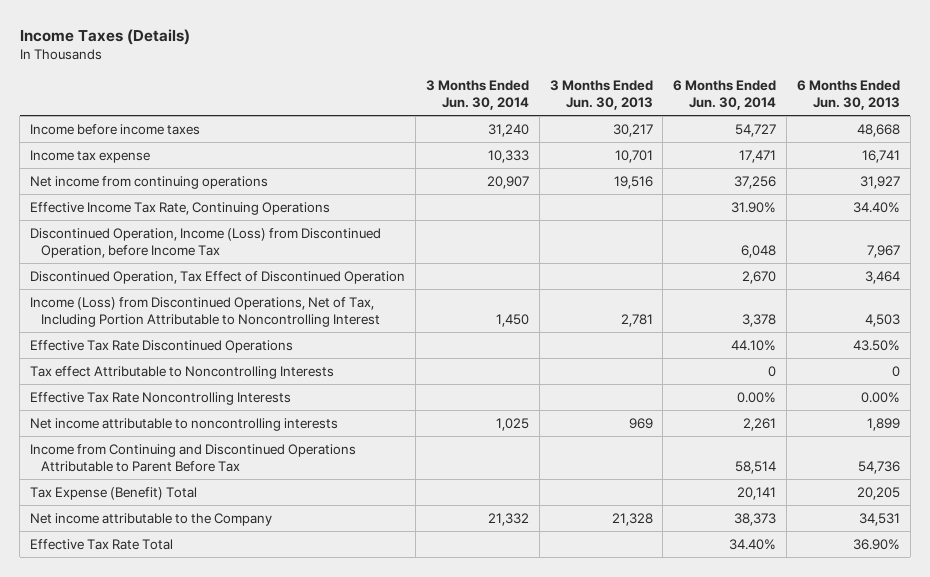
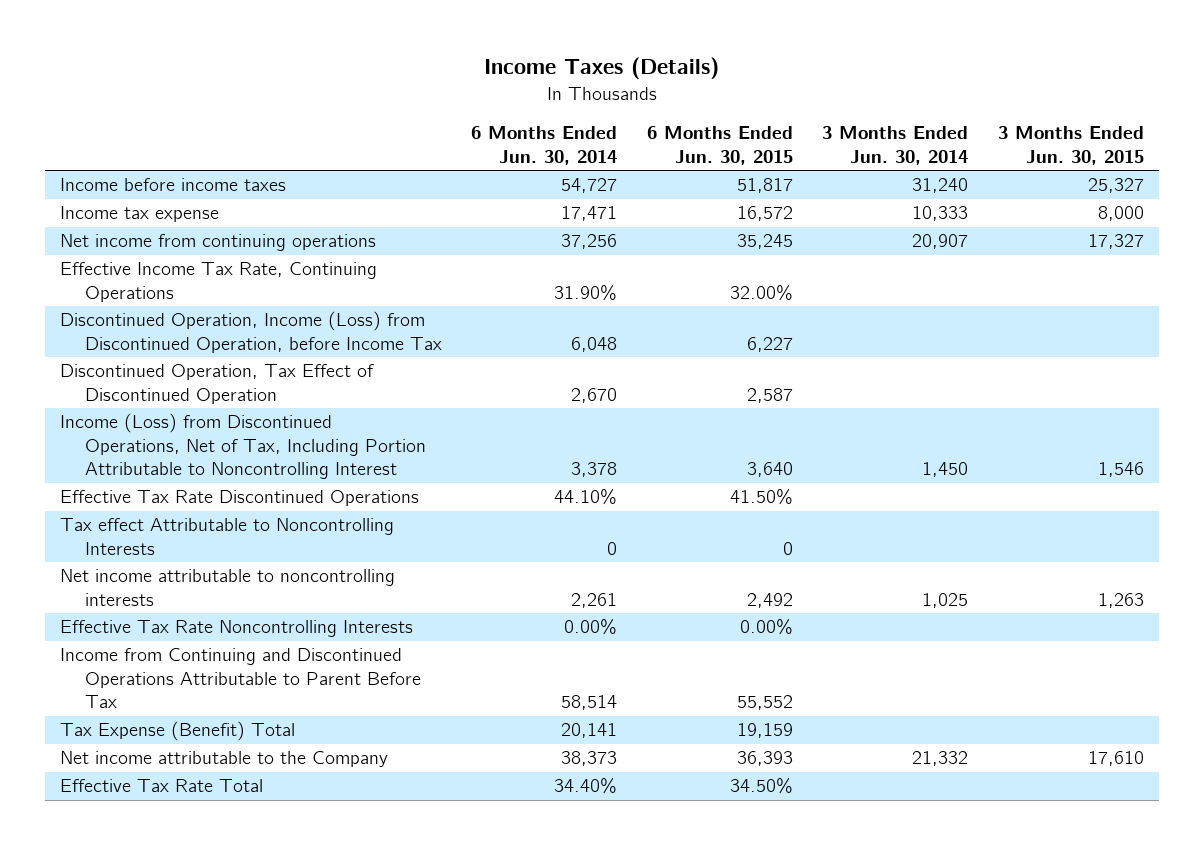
[549,79,653,110] 3 Months Ended Jun. 30, 2013 -> none
[796,79,900,110] 6 Months Ended Jun. 30, 2013 -> none
none -> [646,126,793,165] 6 Months Ended Jun. 30, 2015
none -> [997,126,1144,165] 3 Months Ended Jun. 30, 2015
[30,391,292,405] Effective Tax Rate Noncontrolling Interests -> [59,620,413,638] Effective Tax Rate Noncontrolling Interests

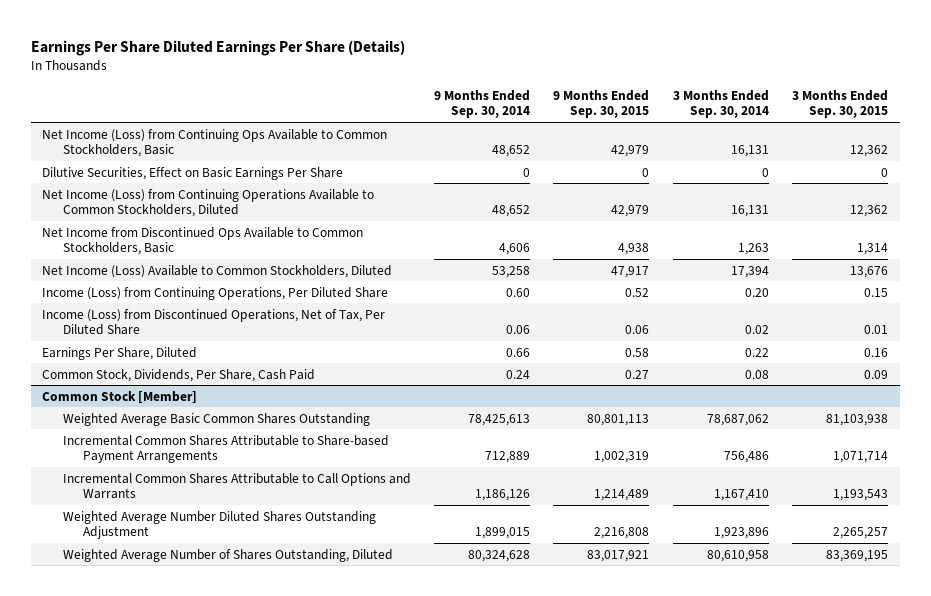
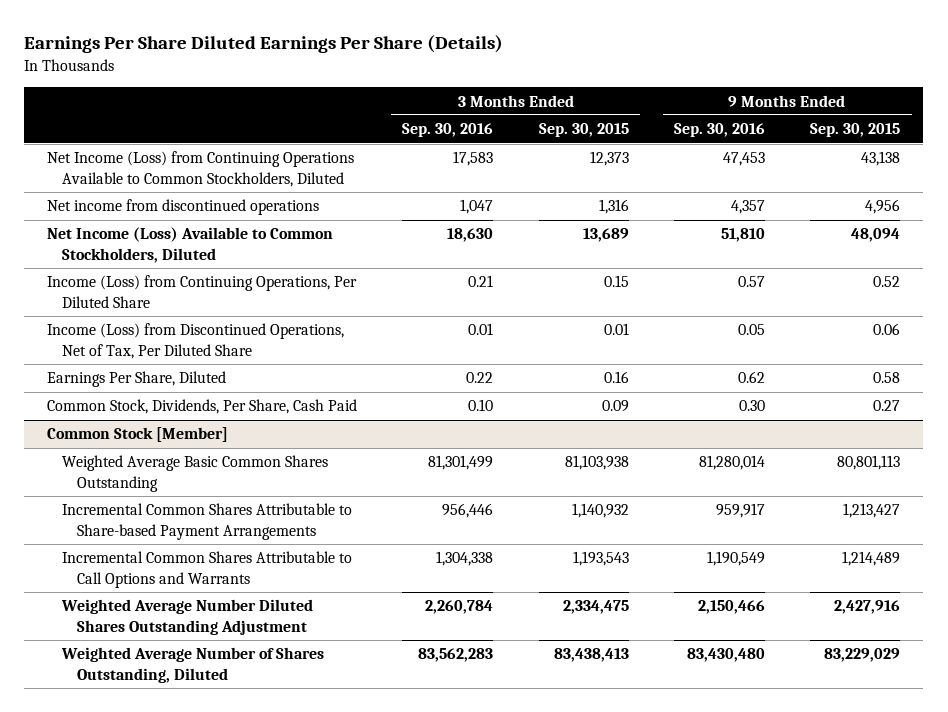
[434,89,531,119] 9 Months Ended Sep. 30, 2014 -> none
[672,89,769,119] 3 Months Ended Sep. 30, 2014 -> none
none -> [402,123,494,138] Sep. 30, 2016
none -> [674,123,766,138] Sep. 30, 2016
[42,128,388,158] Net Income (Loss) from Continuing Ops Available to Common Stockholders, Basic -> none
[42,166,344,180] Dilutive Securities, Effect on Basic Earnings Per Share -> none
[42,226,364,256] Net Income from Discontinued Ops Available to Common Stockholders, Basic -> none
[611,205,650,218] 42,979 -> [861,151,901,167] 43,138
[850,205,889,218] 12,362 -> [589,151,629,167] 12,373
none -> [47,199,320,216] Net income from discontinued operations
[611,265,650,278] 47,917 -> [851,228,901,243] 48,094
[850,265,889,278] 13,676 -> [582,228,629,243] 13,689
[594,451,650,464] 1,002,319 -> [843,503,901,519] 1,213,427
[833,451,889,464] 1,071,714 -> [571,503,629,519] 1,140,932
[594,527,650,540] 2,216,808 -> [834,600,901,615] 2,427,916
[833,527,889,540] 2,265,257 -> [562,600,629,615] 2,334,475
[587,549,650,562] 83,017,921 -> [824,648,901,663] 83,229,029
[826,549,889,562] 83,369,195 -> [553,648,629,663] 83,438,413

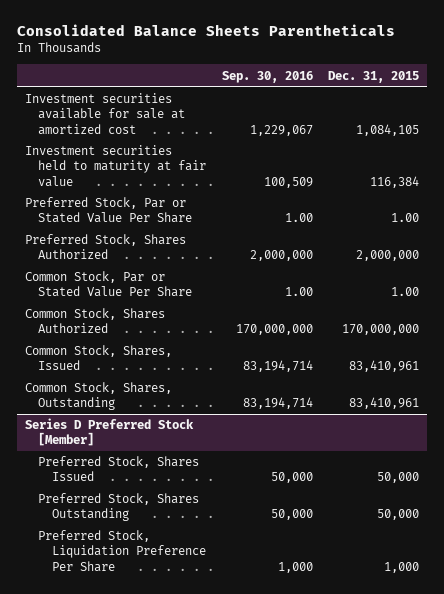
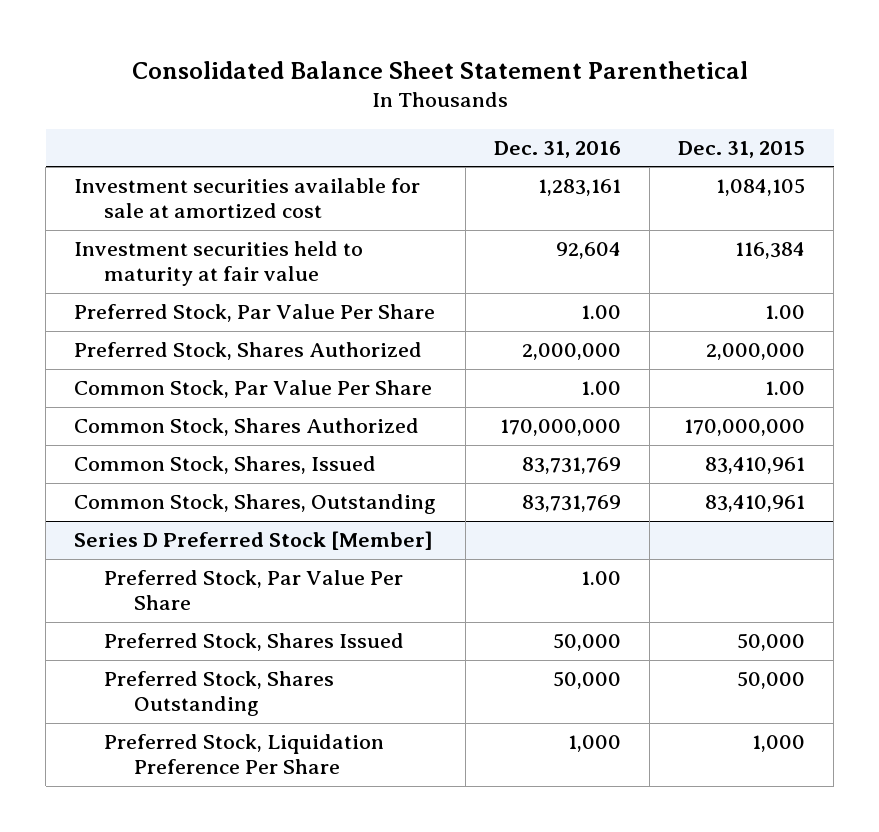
[16,23,395,36] Consolidated Balance Sheets Parentheticals -> [131,60,748,79] Consolidated Balance Sheet Statement Parenthetical
[221,70,313,83] Sep. 30, 2016 -> none
none -> [493,140,621,158] Dec. 31, 2016
[24,197,193,224] Preferred Stock, Par or Stated Value Per Share -> [74,304,436,323] Preferred Stock, Par Value Per Share
[24,271,193,298] Common Stock, Par or Stated Value Per Share -> [74,380,433,399] Common Stock, Par Value Per Share
none -> [104,570,404,611] Preferred Stock, Par Value Per Share

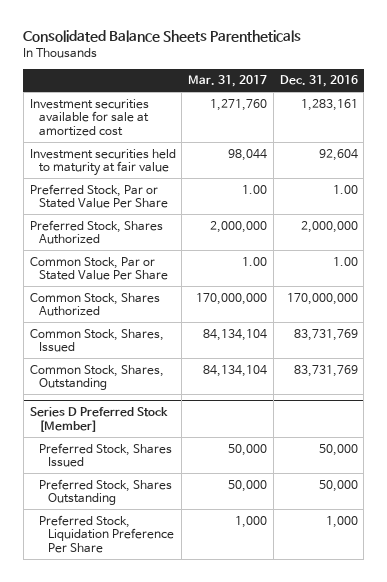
[131,60,748,79] Consolidated Balance Sheet Statement Parenthetical -> [23,30,302,43] Consolidated Balance Sheets Parentheticals
[678,140,806,158] Dec. 31, 2015 -> none
none -> [188,75,268,88] Mar. 31, 2017
[74,304,436,323] Preferred Stock, Par Value Per Share -> [29,183,169,209] Preferred Stock, Par or Stated Value Per Share
[74,380,433,399] Common Stock, Par Value Per Share -> [29,256,169,281] Common Stock, Par or Stated Value Per Share
[104,570,404,611] Preferred Stock, Par Value Per Share -> none

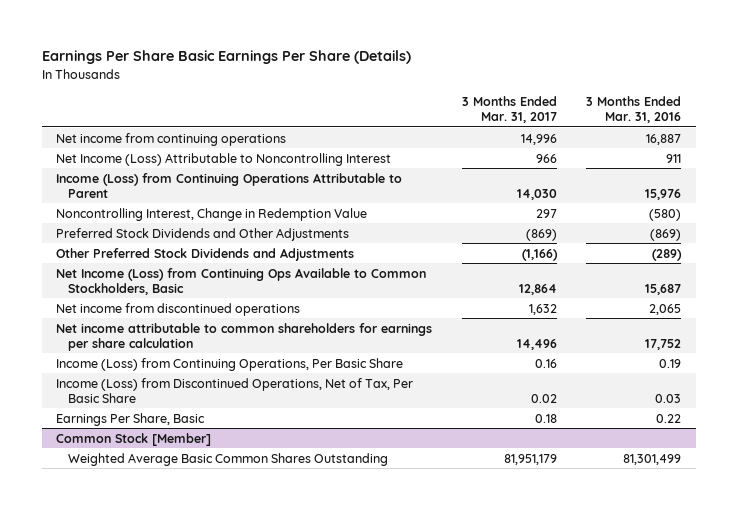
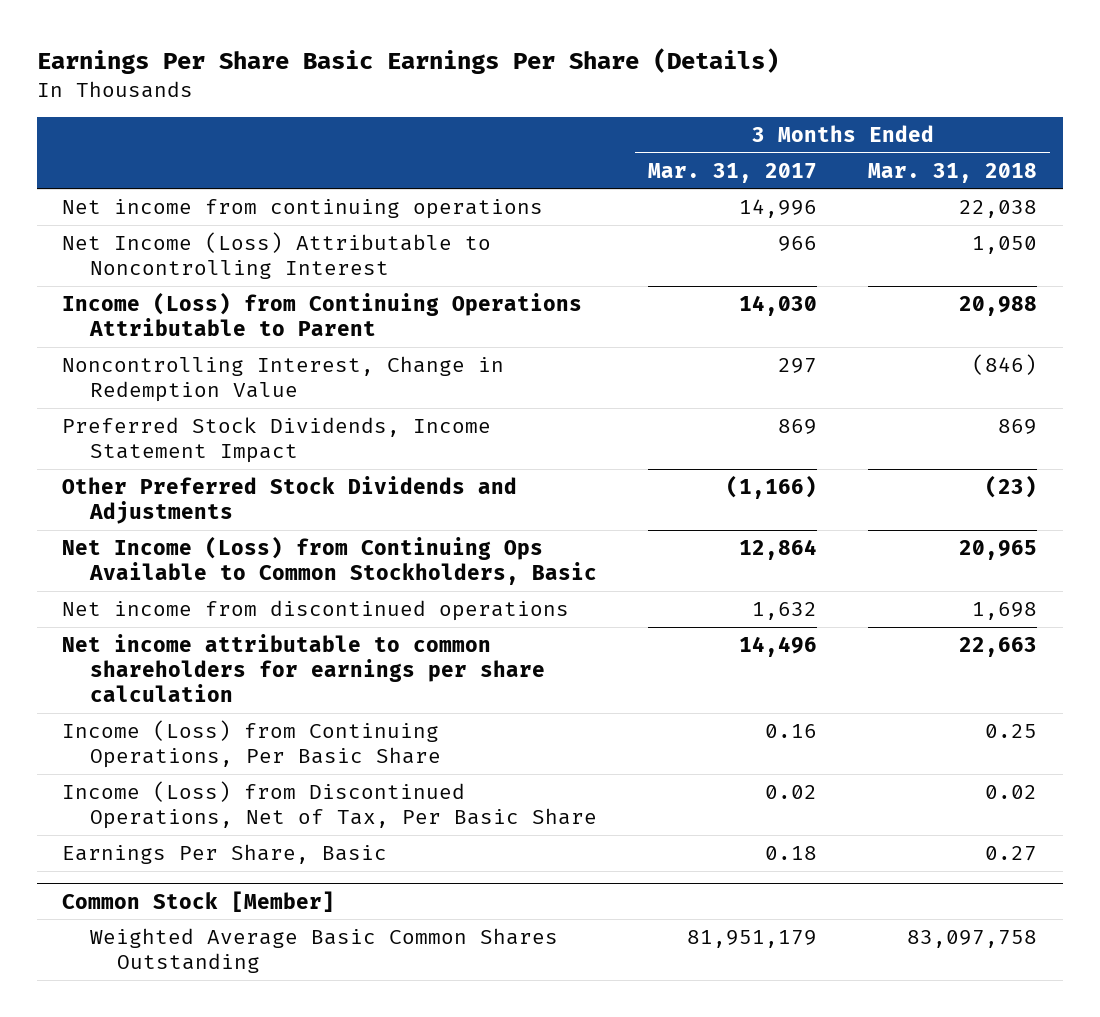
[586,95,682,124] 3 Months Ended Mar. 31, 2016 -> none
none -> [868,162,1038,183] Mar. 31, 2018
[56,227,350,241] Preferred Stock Dividends and Other Adjustments -> none
none -> [62,417,492,464] Preferred Stock Dividends, Income Statement Impact

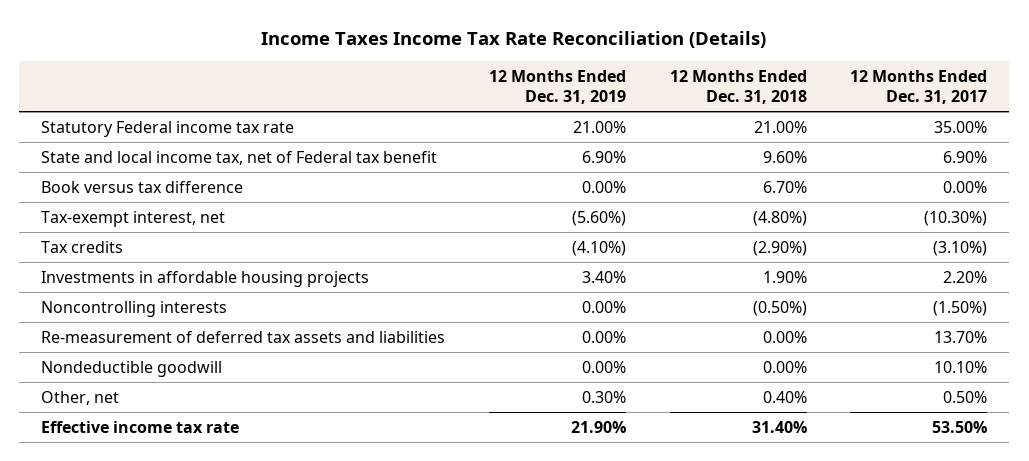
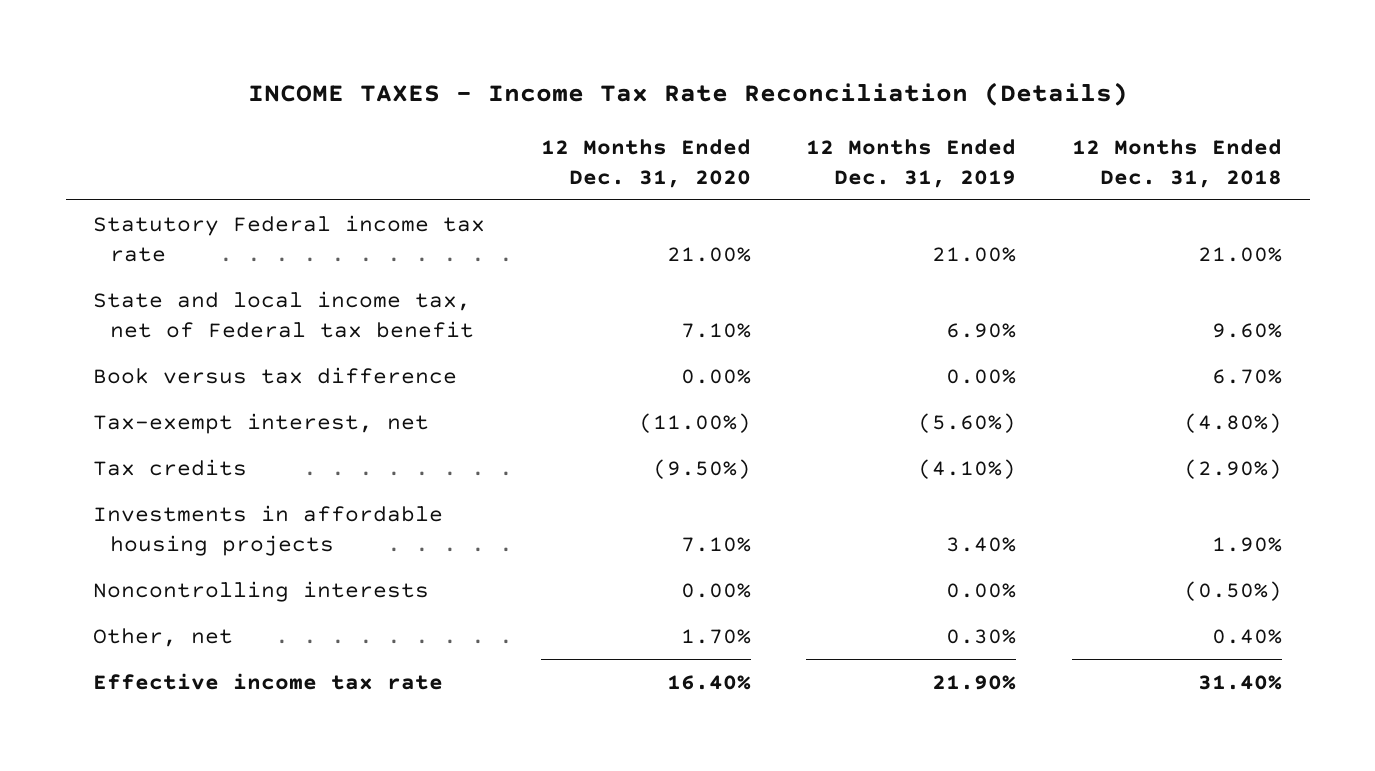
[261,30,767,48] Income Taxes Income Tax Rate Reconciliation (Details) -> [247,82,1128,107] INCOME TAXES - Income Tax Rate Reconciliation (Details)
[850,69,988,104] 12 Months Ended Dec. 31, 2017 -> none
none -> [540,139,751,188] 12 Months Ended Dec. 31, 2020
[41,331,446,344] Re-measurement of deferred tax assets and liabilities -> none
[41,361,223,378] Nondeductible goodwill -> none

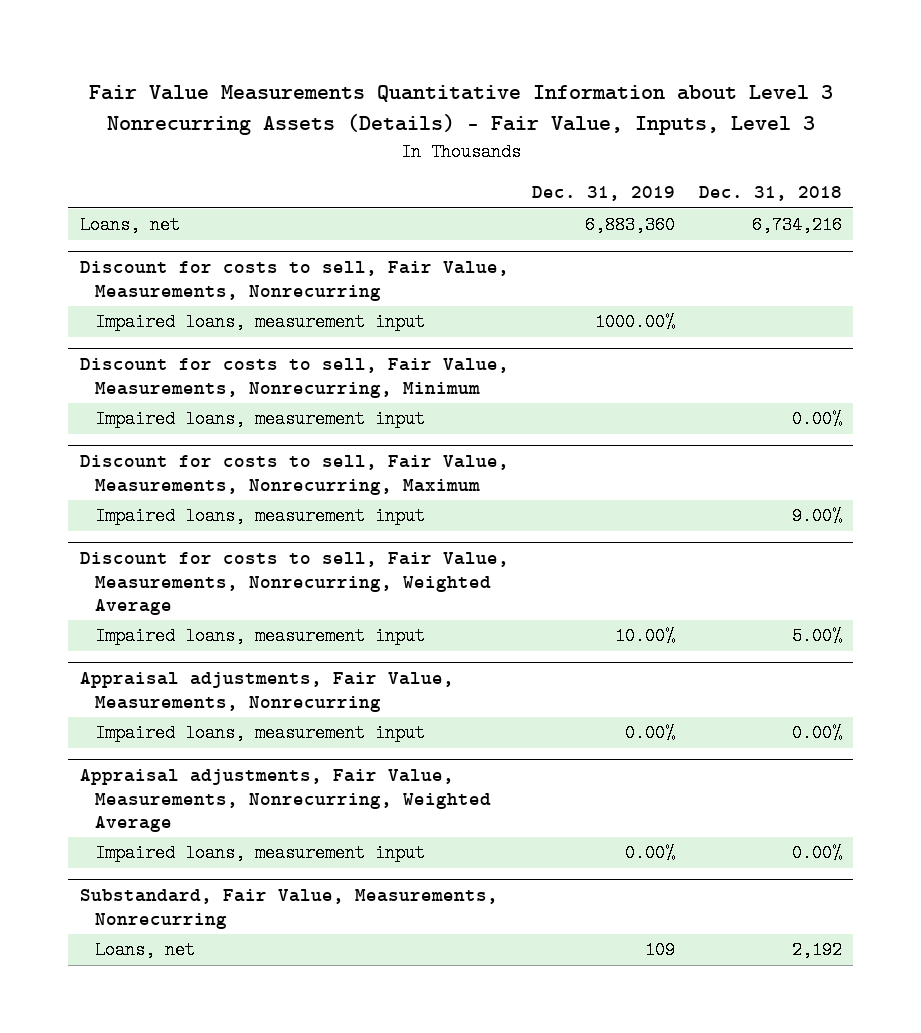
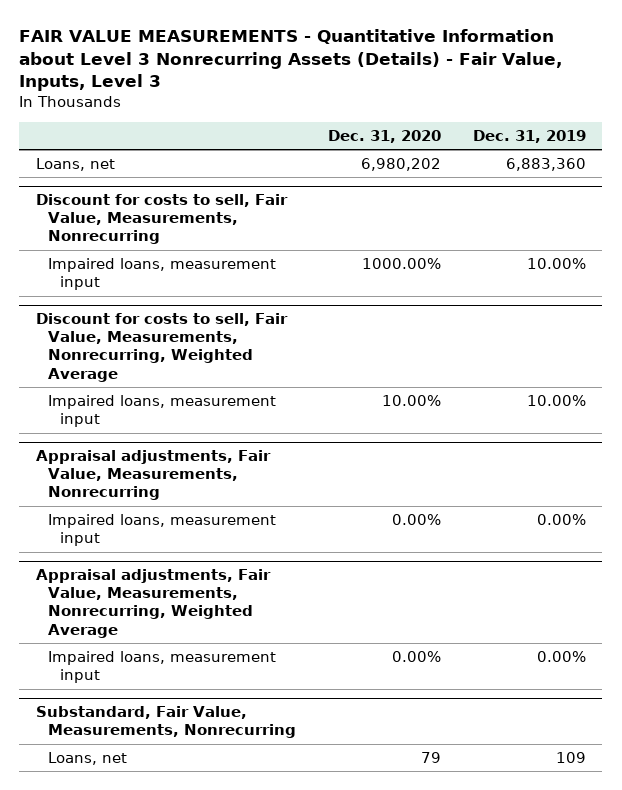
[88,84,833,136] Fair Value Measurements Quantitative Information about Level 3 Nonrecurring Assets (Details) - Fair Value, Inputs, Level 3 -> [19,29,563,92] FAIR VALUE MEASUREMENTS - Quantitative Information about Level 3 Nonrecurring Assets (Details) - Fair Value, Inputs, Level 3
[698,186,842,202] Dec. 31, 2018 -> none
none -> [328,129,442,143] Dec. 31, 2020
[79,358,509,398] Discount for costs to sell, Fair Value, Measurements, Nonrecurring, Minimum -> none
[95,410,426,429] Impaired loans, measurement input -> none
[79,455,509,495] Discount for costs to sell, Fair Value, Measurements, Nonrecurring, Maximum -> none
[95,507,426,526] Impaired loans, measurement input -> none
[595,313,676,332] 1000.00% -> [527,258,587,270] 10.00%

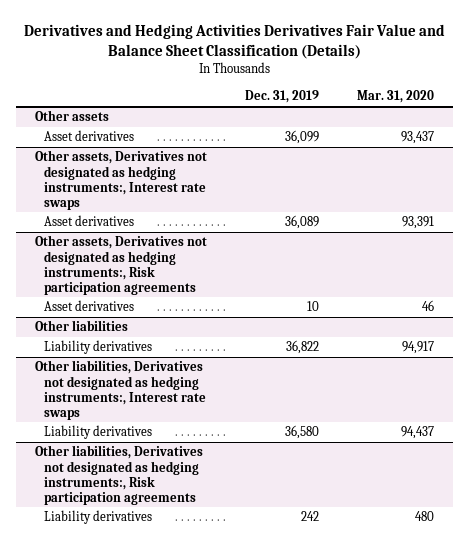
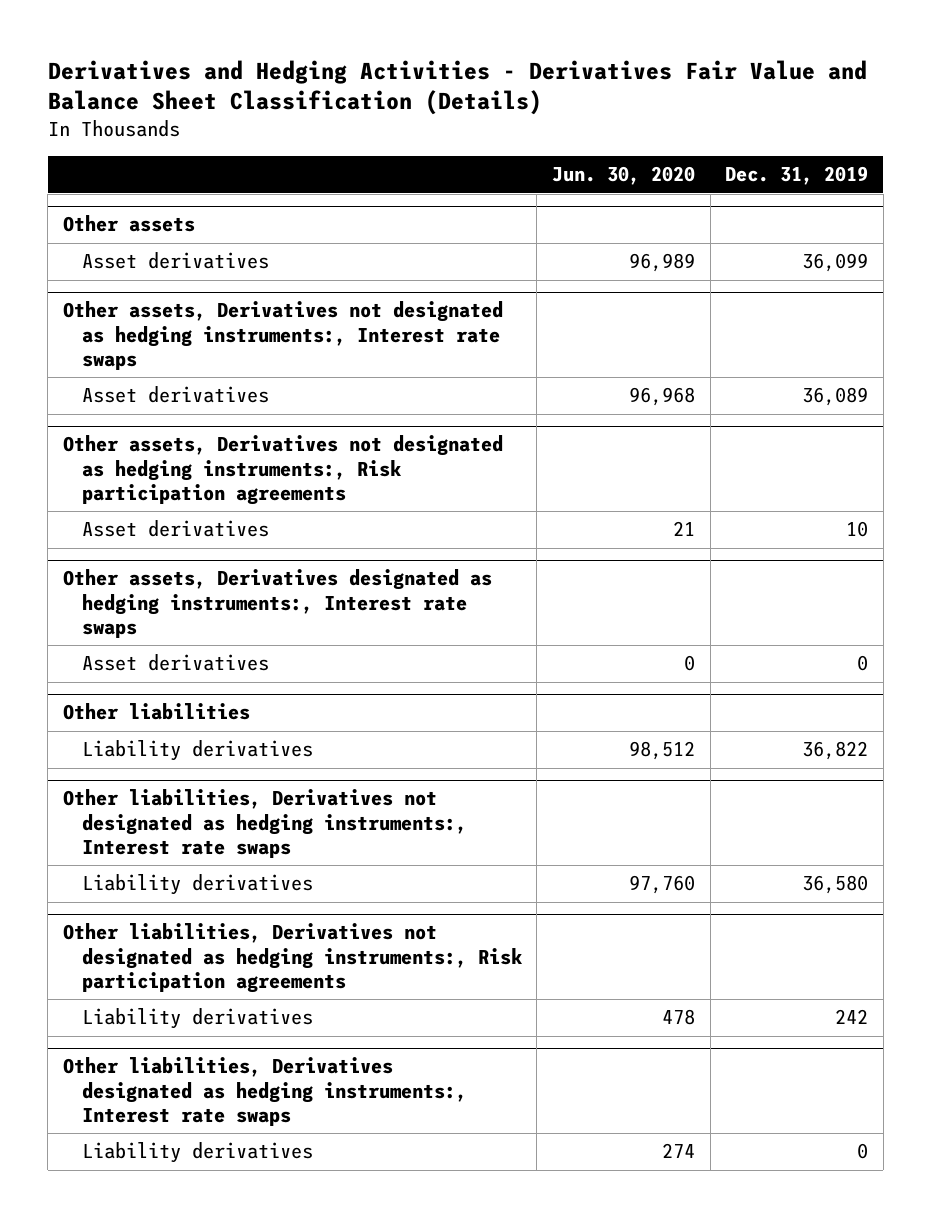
[23,23,445,59] Derivatives and Hedging Activities Derivatives Fair Value and Balance Sheet Classification (Details) -> [47,59,867,116] Derivatives and Hedging Activities - Derivatives Fair Value and Balance Sheet Classification (Details)
[357,90,435,104] Mar. 31, 2020 -> none
none -> [552,166,696,186] Jun. 30, 2020
none -> [62,569,492,638] Other assets, Derivatives designated as hedging instruments:, Interest rate swaps
none -> [81,654,269,672] Asset derivatives
none -> [62,1057,467,1126] Other liabilities, Derivatives designated as hedging instruments:, Interest rate swaps
none -> [81,1142,313,1164] Liability derivatives

